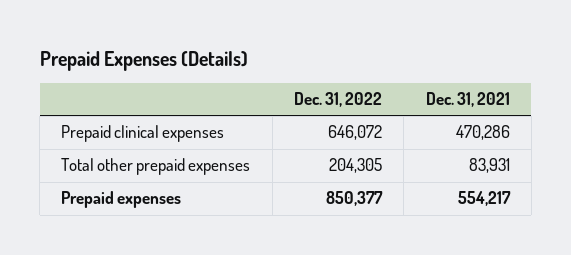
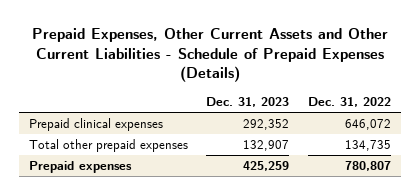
[39,50,248,71] Prepaid Expenses (Details) -> [31,27,388,83] Prepaid Expenses, Other Current Assets and Other Current Liabilities - Schedule of Prepaid Expenses (Details)
[425,92,510,108] Dec. 31, 2021 -> none
none -> [206,97,290,108] Dec. 31, 2023
[328,158,382,174] 204,305 -> [345,140,392,152] 134,735
[325,191,383,207] 850,377 -> [345,161,392,172] 780,807

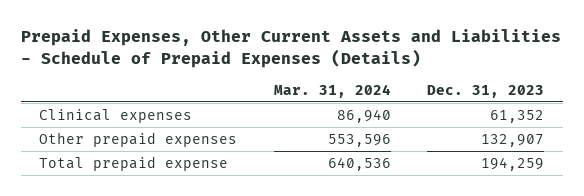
[31,27,388,83] Prepaid Expenses, Other Current Assets and Other Current Liabilities - Schedule of Prepaid Expenses (Details) -> [20,29,561,68] Prepaid Expenses, Other Current Assets and Liabilities - Schedule of Prepaid Expenses (Details)
[308,97,392,108] Dec. 31, 2022 -> none
none -> [273,83,391,98] Mar. 31, 2024
[28,118,163,132] Prepaid clinical expenses -> [39,108,193,123] Clinical expenses
[243,119,290,131] 292,352 -> [490,109,545,123] 61,352
[28,139,188,153] Total other prepaid expenses -> [39,131,238,147] Other prepaid expenses
[28,161,132,174] Prepaid expenses -> [39,155,229,171] Total prepaid expense
[243,161,290,172] 425,259 -> [481,156,545,171] 194,259

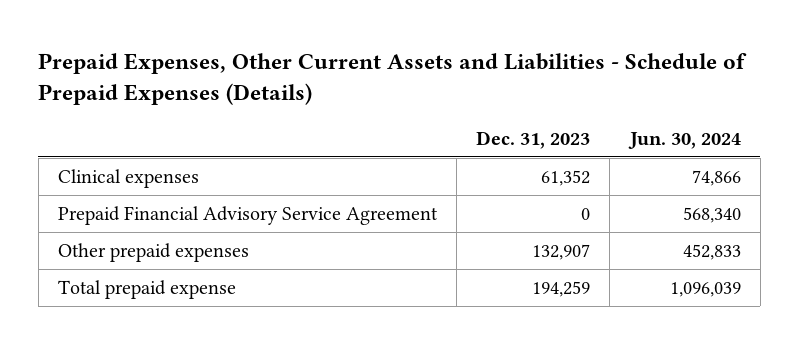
[273,83,391,98] Mar. 31, 2024 -> none
none -> [627,131,741,149] Jun. 30, 2024
none -> [57,205,438,225] Prepaid Financial Advisory Service Agreement

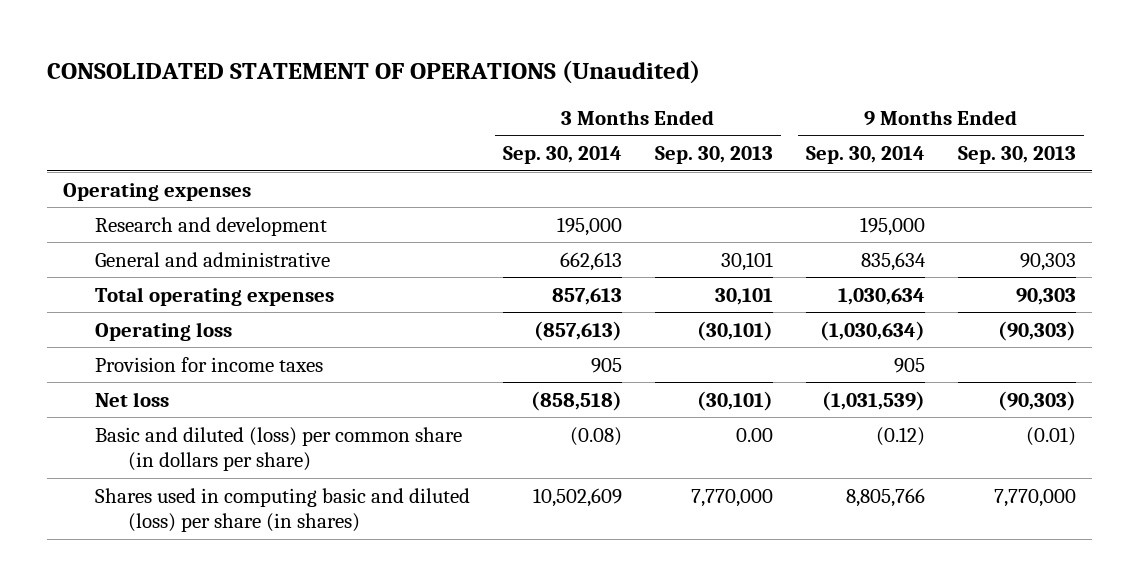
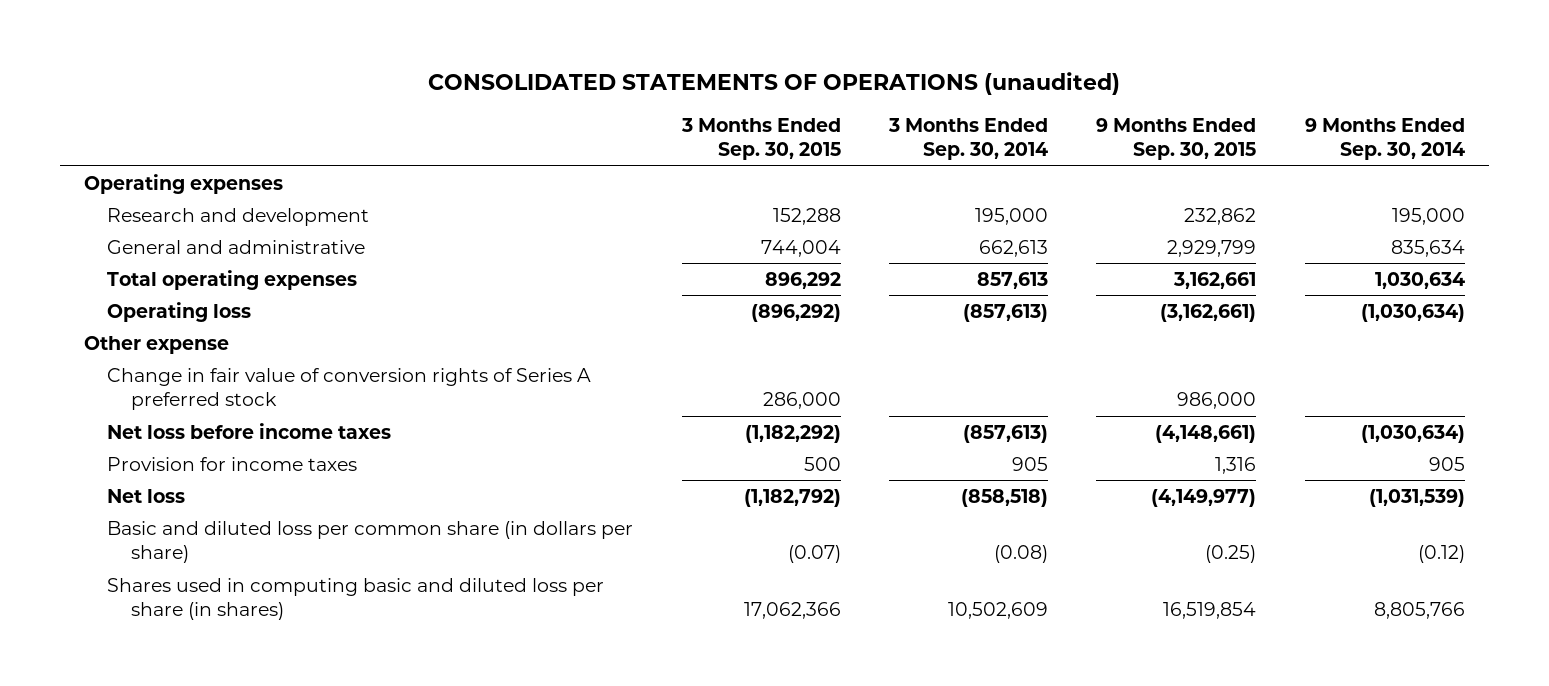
[46,60,700,85] CONSOLIDATED STATEMENT OF OPERATIONS (Unaudited) -> [428,71,1121,95] CONSOLIDATED STATEMENTS OF OPERATIONS (unaudited)
[655,146,774,165] Sep. 30, 2013 -> none
[957,146,1076,165] Sep. 30, 2013 -> none
none -> [680,117,841,161] 3 Months Ended Sep. 30, 2015
none -> [1096,117,1257,161] 9 Months Ended Sep. 30, 2015
none -> [84,335,230,354] Other expense
none -> [107,367,592,411] Change in fair value of conversion rights of Series A preferred stock
none -> [107,422,392,439] Net loss before income taxes
[95,426,463,472] Basic and diluted (loss) per common share (in dollars per share) -> [107,520,634,564] Basic and diluted loss per common share (in dollars per share)
[95,487,471,533] Shares used in computing basic and diluted (loss) per share (in shares) -> [107,577,605,621] Shares used in computing basic and diluted loss per share (in shares)

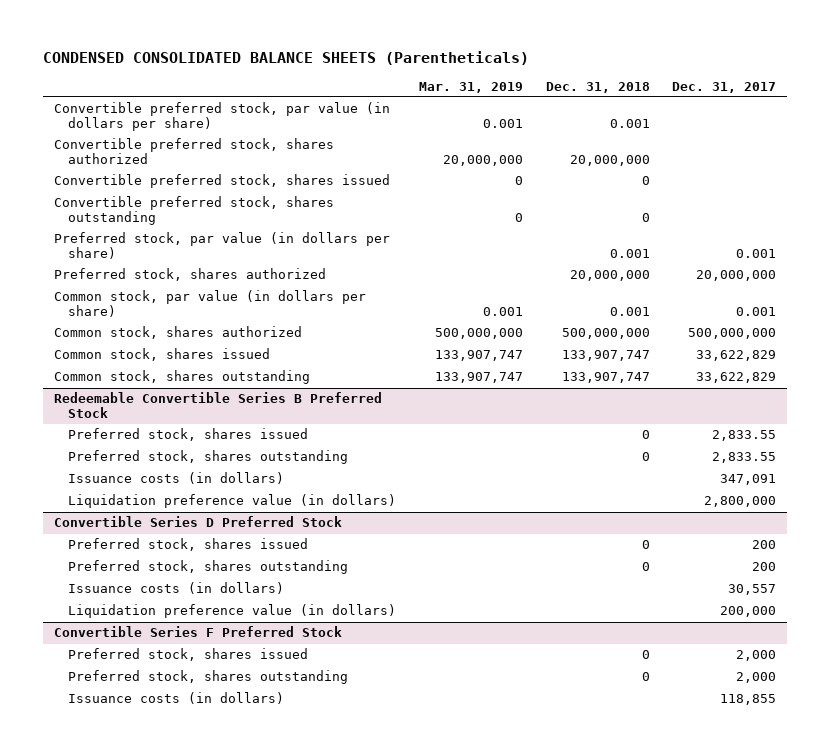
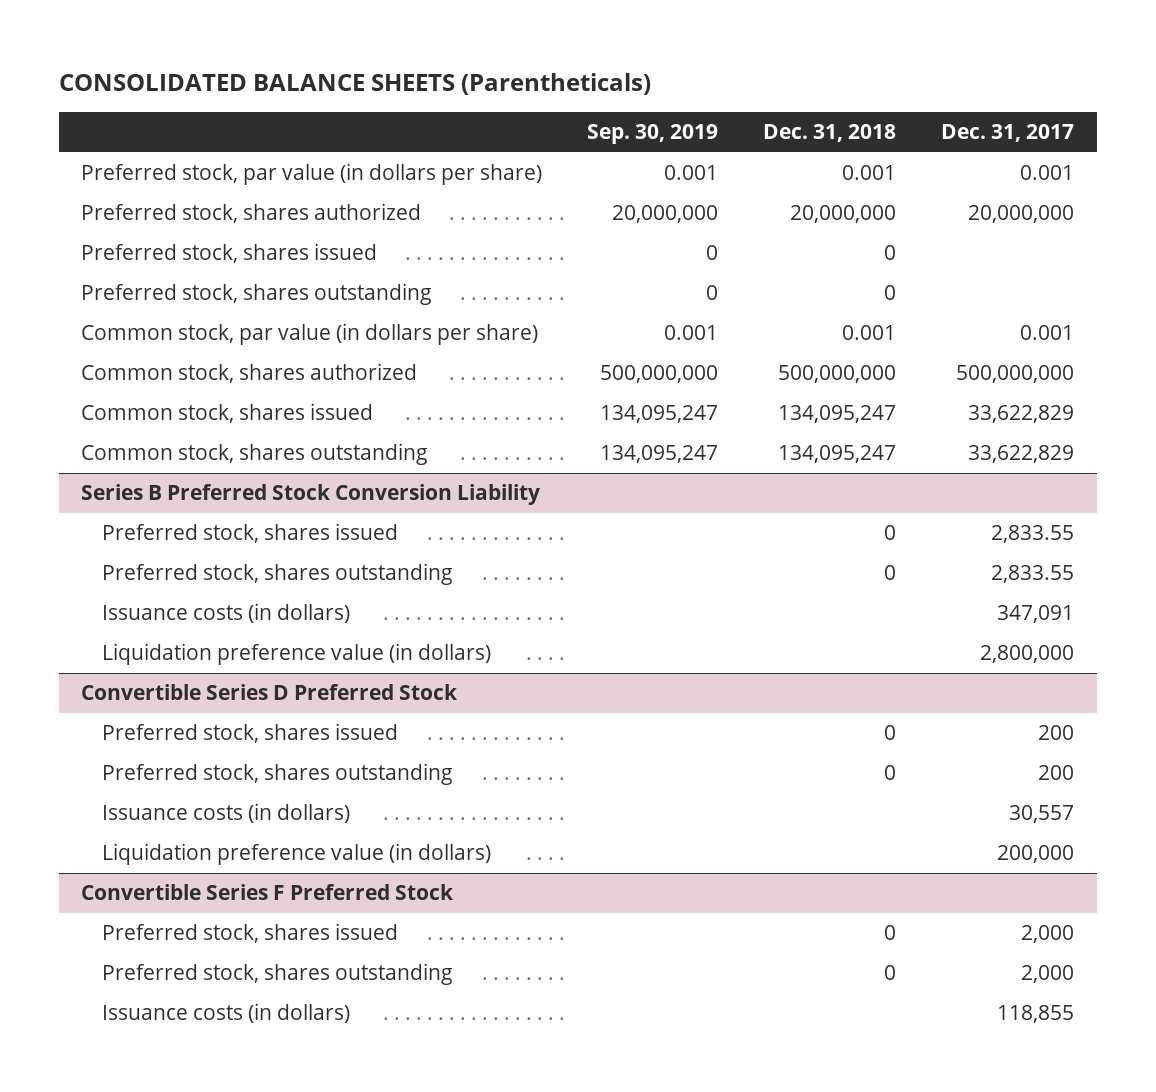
[42,50,529,65] CONDENSED CONSOLIDATED BALANCE SHEETS (Parentheticals) -> [58,73,651,96] CONSOLIDATED BALANCE SHEETS (Parentheticals)
[418,81,523,93] Mar. 31, 2019 -> none
none -> [587,124,719,145] Sep. 30, 2019
[54,102,391,132] Convertible preferred stock, par value (in dollars per share) -> none
[54,138,335,165] Convertible preferred stock, shares authorized -> none
[54,174,391,189] Convertible preferred stock, shares issued -> none
[54,196,335,226] Convertible preferred stock, shares outstanding -> none
none -> [81,243,378,264] Preferred stock, shares issued
none -> [81,283,433,306] Preferred stock, shares outstanding
[561,350,650,362] 133,907,747 -> [778,405,897,424] 134,095,247
[561,372,650,384] 133,907,747 -> [778,445,897,464] 134,095,247
[54,392,383,419] Redeemable Convertible Series B Preferred Stock -> [81,484,541,506] Series B Preferred Stock Conversion Liability

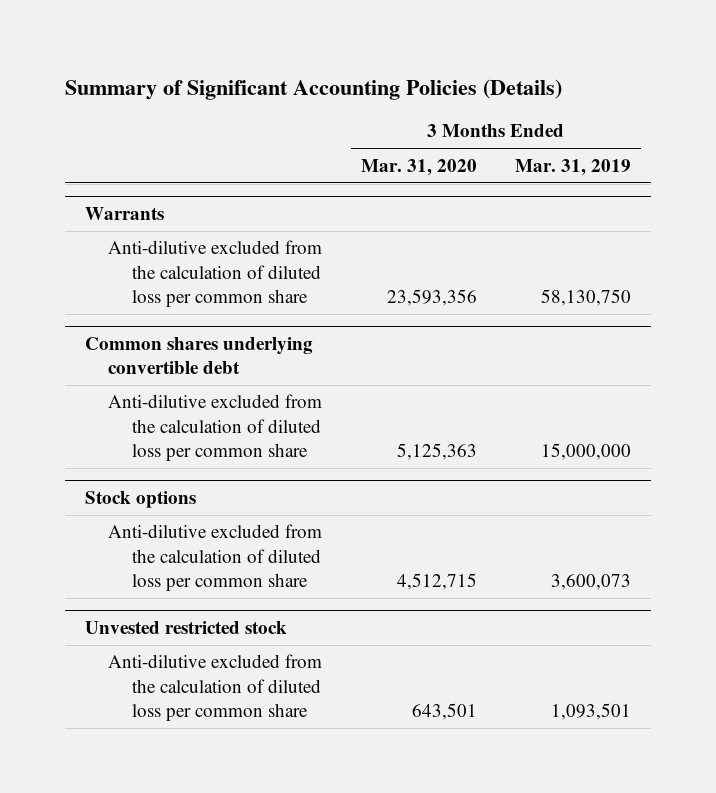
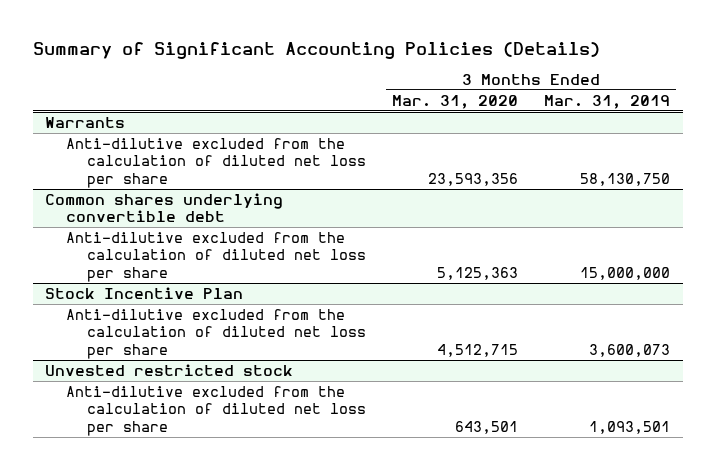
[108,240,323,307] Anti-dilutive excluded from the calculation of diluted loss per common share -> [66,137,367,188] Anti-dilutive excluded from the calculation of diluted net loss per share
[108,394,323,461] Anti-dilutive excluded from the calculation of diluted loss per common share -> [66,231,367,282] Anti-dilutive excluded from the calculation of diluted net loss per share
[84,490,196,508] Stock options -> [45,286,244,299] Stock Incentive Plan
[108,524,323,591] Anti-dilutive excluded from the calculation of diluted loss per common share -> [66,308,367,359] Anti-dilutive excluded from the calculation of diluted net loss per share
[108,654,323,721] Anti-dilutive excluded from the calculation of diluted loss per common share -> [66,385,367,436] Anti-dilutive excluded from the calculation of diluted net loss per share

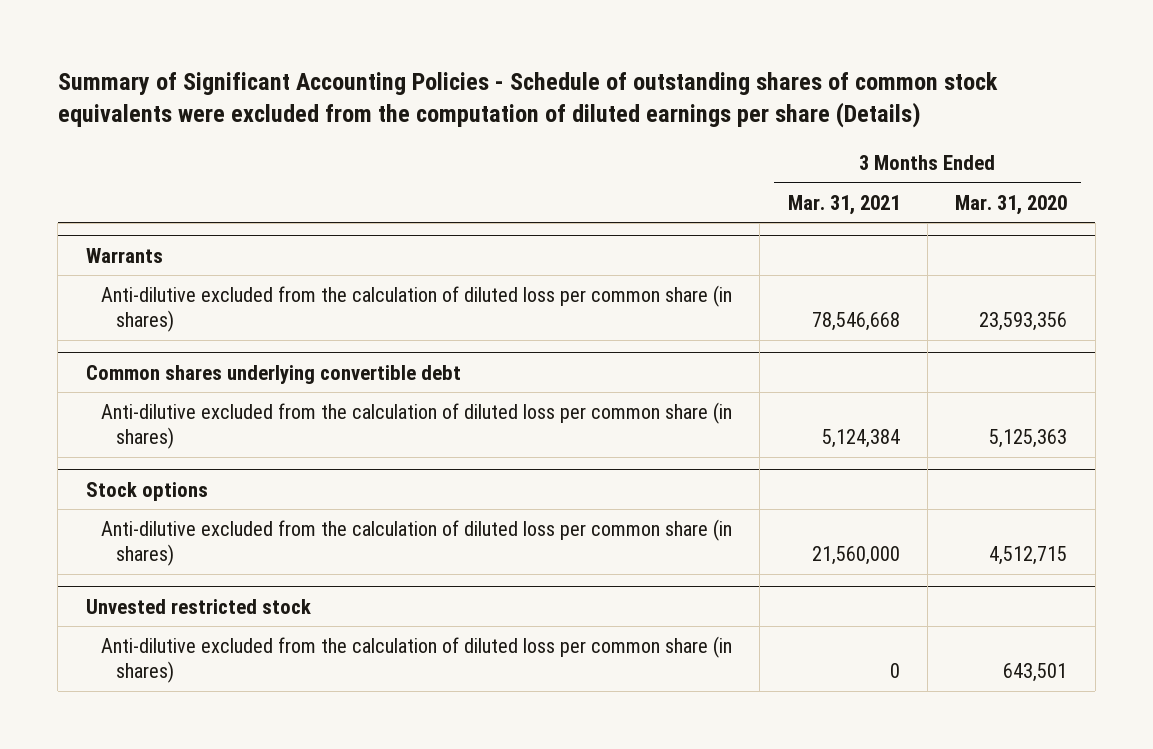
[32,41,600,59] Summary of Significant Accounting Policies (Details) -> [57,71,998,128] Summary of Significant Accounting Policies - Schedule of outstanding shares of common stock equivalents were excluded from the computation of diluted earnings per share (Details)
[543,94,670,109] Mar. 31, 2019 -> none
none -> [787,194,900,215] Mar. 31, 2021
[66,137,367,188] Anti-dilutive excluded from the calculation of diluted net loss per share -> [100,285,732,333] Anti-dilutive excluded from the calculation of diluted loss per common share (in shares)
[66,231,367,282] Anti-dilutive excluded from the calculation of diluted net loss per share -> [100,402,732,450] Anti-dilutive excluded from the calculation of diluted loss per common share (in shares)
[45,286,244,299] Stock Incentive Plan -> [85,481,208,501] Stock options
[66,308,367,359] Anti-dilutive excluded from the calculation of diluted net loss per share -> [100,519,732,567] Anti-dilutive excluded from the calculation of diluted loss per common share (in shares)
[66,385,367,436] Anti-dilutive excluded from the calculation of diluted net loss per share -> [100,636,732,684] Anti-dilutive excluded from the calculation of diluted loss per common share (in shares)

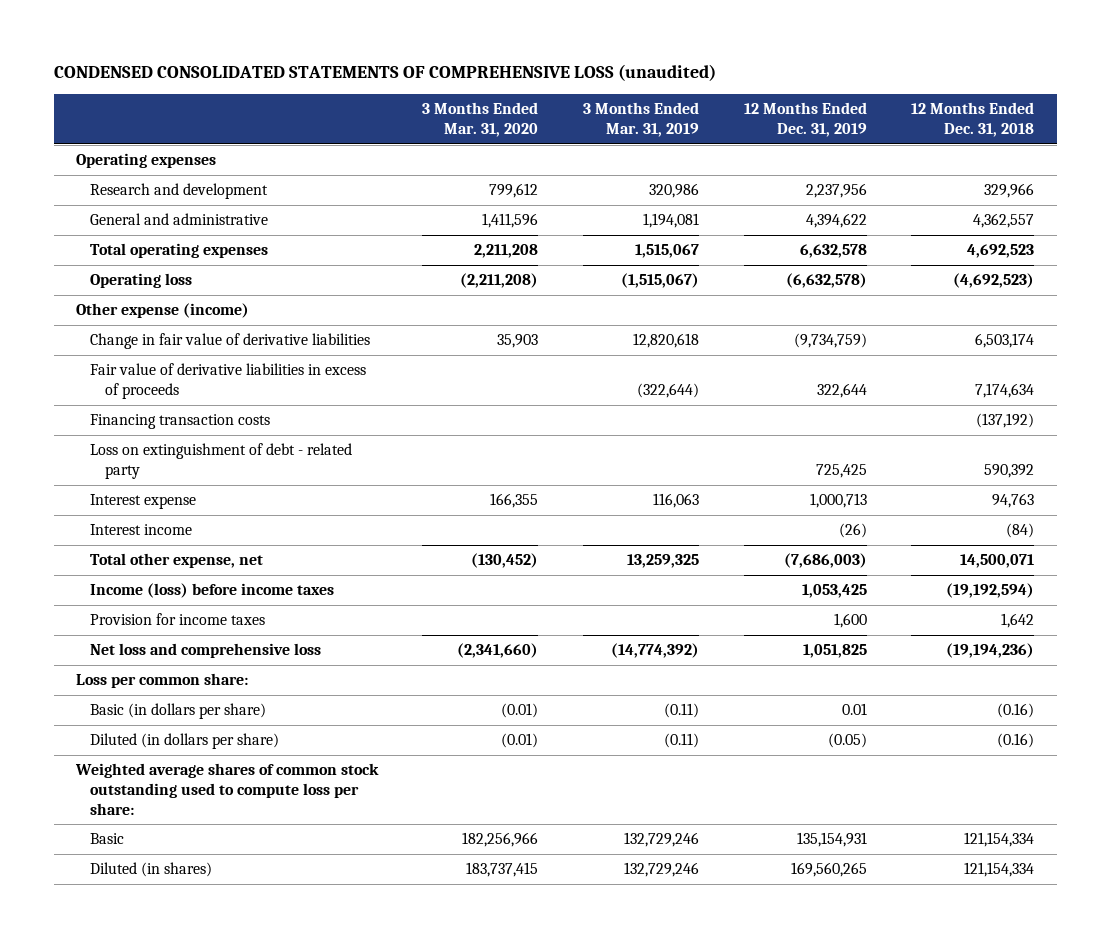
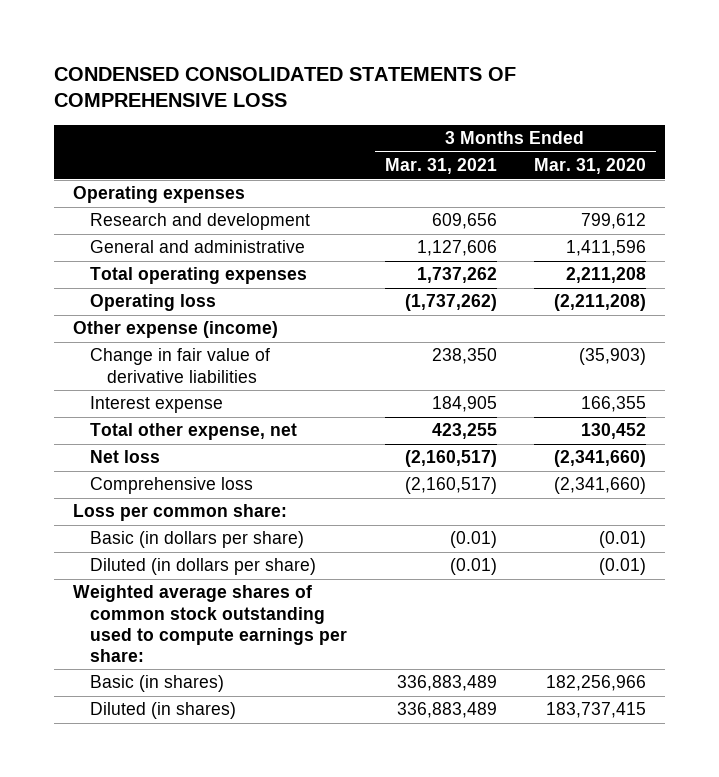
[53,64,716,82] CONDENSED CONSOLIDATED STATEMENTS OF COMPREHENSIVE LOSS (unaudited) -> [53,66,516,108] CONDENSED CONSOLIDATED STATEMENTS OF COMPREHENSIVE LOSS
[583,102,700,138] 3 Months Ended Mar. 31, 2019 -> none
[743,102,867,138] 12 Months Ended Dec. 31, 2019 -> none
[911,102,1035,138] 12 Months Ended Dec. 31, 2018 -> none
none -> [384,158,497,175] Mar. 31, 2021
[90,363,367,400] Fair value of derivative liabilities in excess of proceeds -> none
[90,414,271,430] Financing transaction costs -> none
[90,443,353,480] Loss on extinguishment of debt - related party -> none
[497,334,539,349] 35,903 -> [579,348,647,366] (35,903)
[90,524,193,536] Interest income -> none
[90,583,335,599] Income (loss) before income taxes -> none
[90,613,266,626] Provision for income taxes -> none
[471,553,539,569] (130,452) -> [581,423,647,440] 130,452
[90,643,322,659] Net loss and comprehensive loss -> [89,450,160,464] Net loss
none -> [89,477,253,495] Comprehensive loss
[74,763,379,815] Weighted average shares of common stock outstanding used to compute loss per share: -> [72,585,347,662] Weighted average shares of common stock outstanding used to compute earnings per share:
[90,833,125,845] Basic -> [89,675,224,693] Basic (in shares)

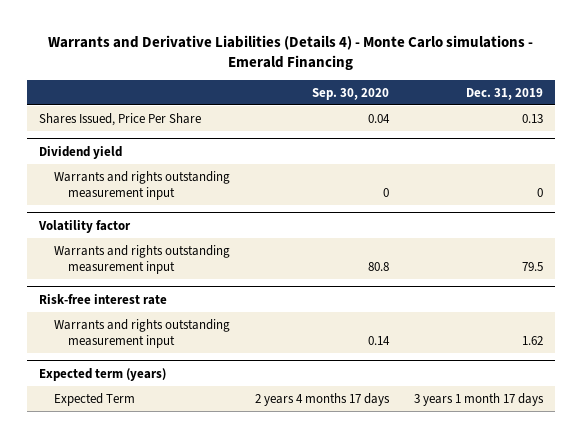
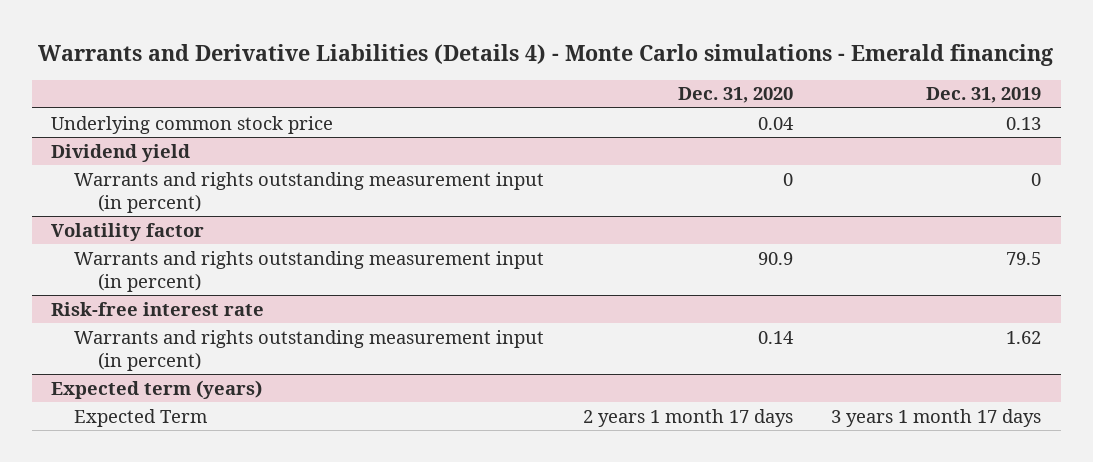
[48,34,534,70] Warrants and Derivative Liabilities (Details 4) - Monte Carlo simulations - Emerald Financing -> [38,43,1054,66] Warrants and Derivative Liabilities (Details 4) - Monte Carlo simulations - Emerald financing
[311,87,389,100] Sep. 30, 2020 -> none
none -> [677,87,793,104] Dec. 31, 2020
[39,112,202,126] Shares Issued, Price Per Share -> [51,115,334,134] Underlying common stock price
[53,170,230,200] Warrants and rights outstanding measurement input -> [74,171,545,213] Warrants and rights outstanding measurement input (in percent)
[53,244,230,274] Warrants and rights outstanding measurement input -> [74,250,545,292] Warrants and rights outstanding measurement input (in percent)
[53,318,230,348] Warrants and rights outstanding measurement input -> [74,329,545,371] Warrants and rights outstanding measurement input (in percent)

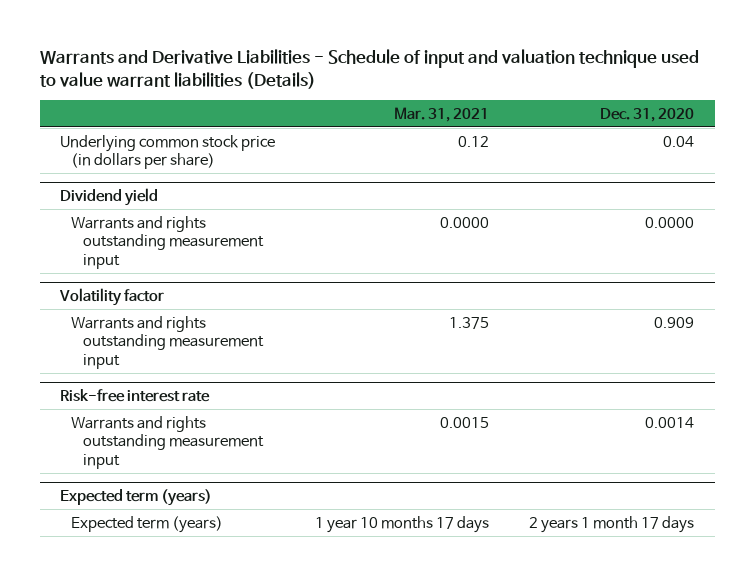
[38,43,1054,66] Warrants and Derivative Liabilities (Details 4) - Monte Carlo simulations - Emerald financing -> [40,48,700,89] Warrants and Derivative Liabilities - Schedule of input and valuation technique used to value warrant liabilities (Details)
[926,87,1042,104] Dec. 31, 2019 -> none
none -> [394,106,490,122] Mar. 31, 2021
[51,115,334,134] Underlying common stock price -> [60,134,276,170] Underlying common stock price (in dollars per share)
[74,171,545,213] Warrants and rights outstanding measurement input (in percent) -> [71,215,264,270] Warrants and rights outstanding measurement input
[782,172,793,186] 0 -> [645,216,695,228] 0.0000
[74,250,545,292] Warrants and rights outstanding measurement input (in percent) -> [71,315,264,370] Warrants and rights outstanding measurement input
[757,251,793,265] 90.9 -> [654,316,695,328] 0.909
[74,329,545,371] Warrants and rights outstanding measurement input (in percent) -> [71,415,264,470] Warrants and rights outstanding measurement input
[757,330,794,344] 0.14 -> [645,416,695,428] 0.0014
[74,408,208,427] Expected Term -> [71,515,224,533] Expected term (years)

